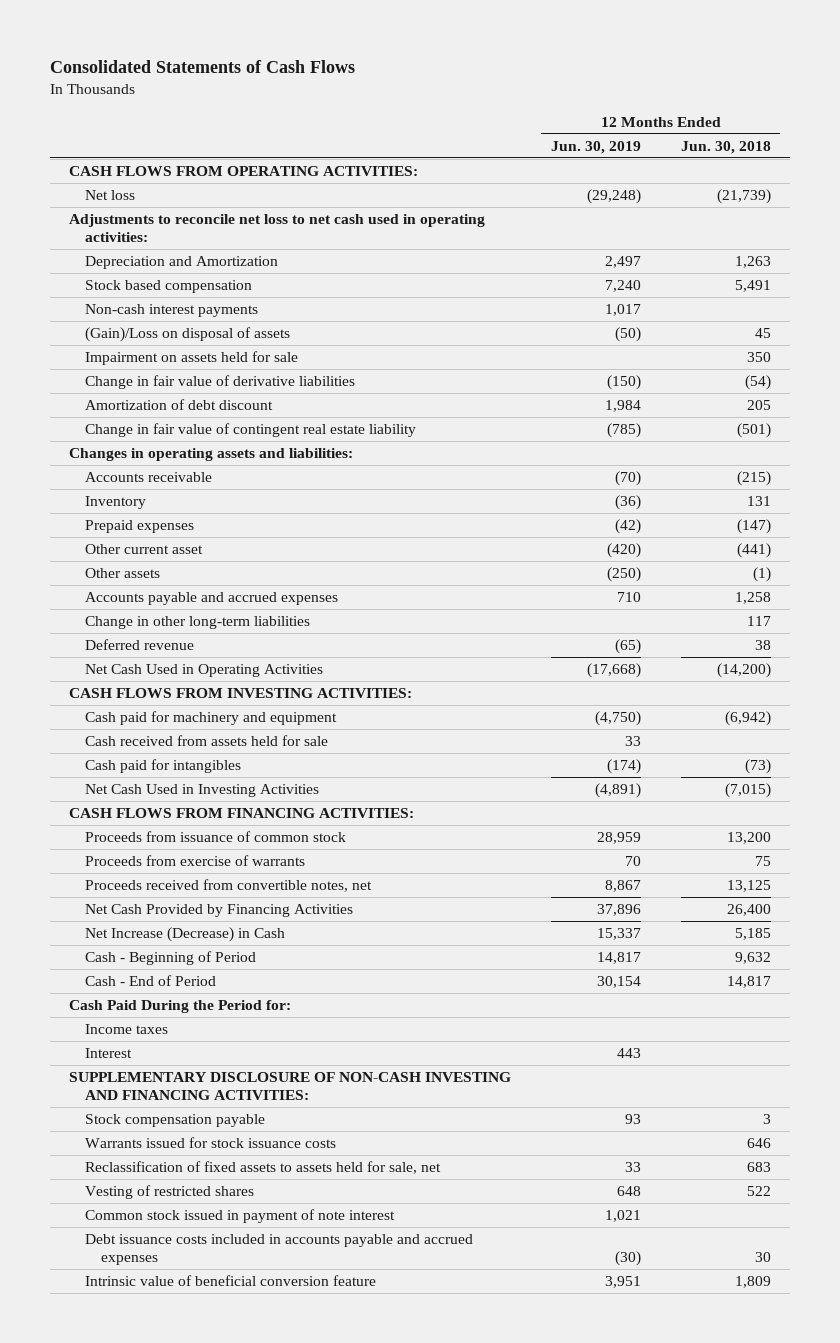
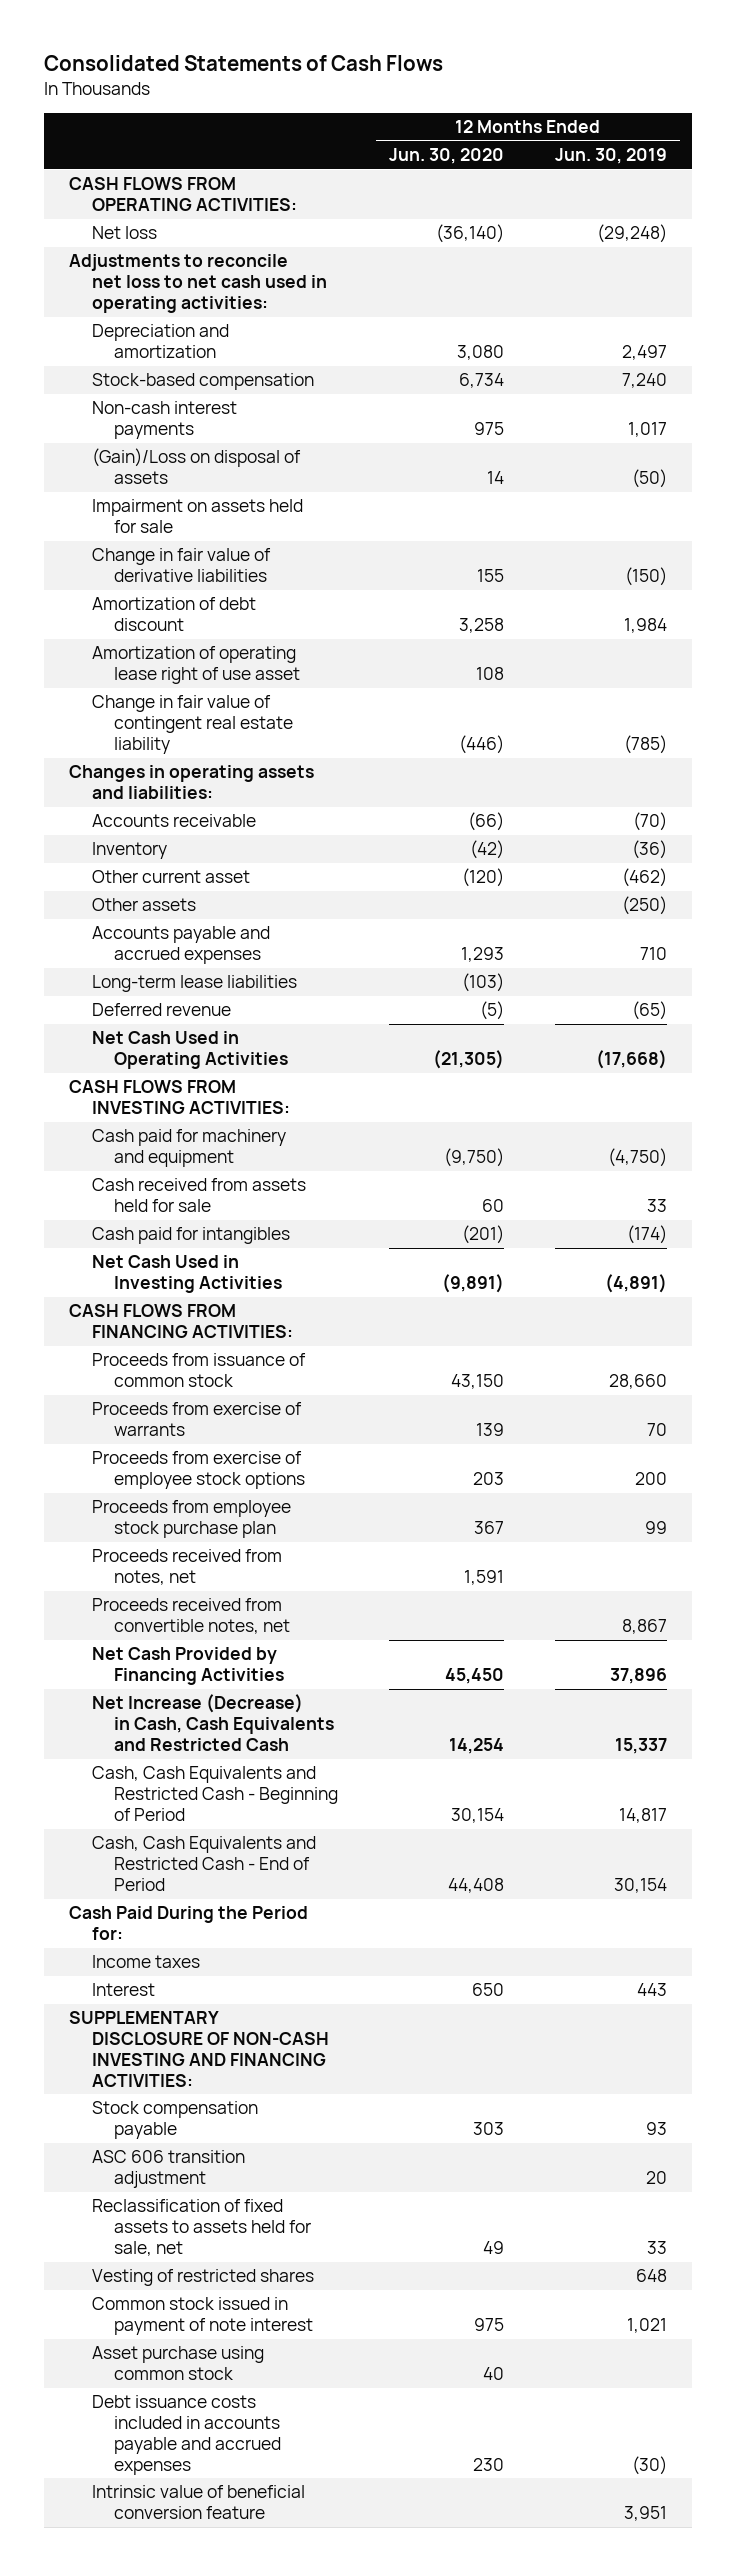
[680,140,771,154] Jun. 30, 2018 -> none
none -> [389,147,505,164] Jun. 30, 2020
[84,256,278,270] Depreciation and Amortization -> [91,324,229,359] Depreciation and amortization
[84,280,252,294] Stock based compensation -> [91,373,314,391] Stock-based compensation
none -> [91,646,301,685] Amortization of operating lease right of use asset
[84,520,194,534] Prepaid expenses -> none
[606,543,641,559] (420) -> [621,868,667,888] (462)
[84,616,310,630] Change in other long-term liabilities -> none
none -> [91,975,297,993] Long-term lease liabilities
[596,832,641,845] 28,959 -> [608,1374,667,1390] 28,660
none -> [91,1451,306,1490] Proceeds from exercise of employee stock options
none -> [91,1500,291,1539] Proceeds from employee stock purchase plan
none -> [91,1549,282,1586] Proceeds received from notes, net
[84,927,285,943] Net Increase (Decrease) in Cash -> [91,1694,335,1752] Net Increase (Decrease) in Cash, Cash Equivalents and Restricted Cash
[84,951,256,966] Cash - Beginning of Period -> [91,1766,339,1822] Cash, Cash Equivalents and Restricted Cash - Beginning of Period
[84,975,216,987] Cash - End of Period -> [91,1836,316,1892] Cash, Cash Equivalents and Restricted Cash - End of Period
[84,1137,336,1149] Warrants issued for stock issuance costs -> none
none -> [91,2150,245,2189] ASC 606 transition adjustment
none -> [91,2346,264,2381] Asset purchase using common stock

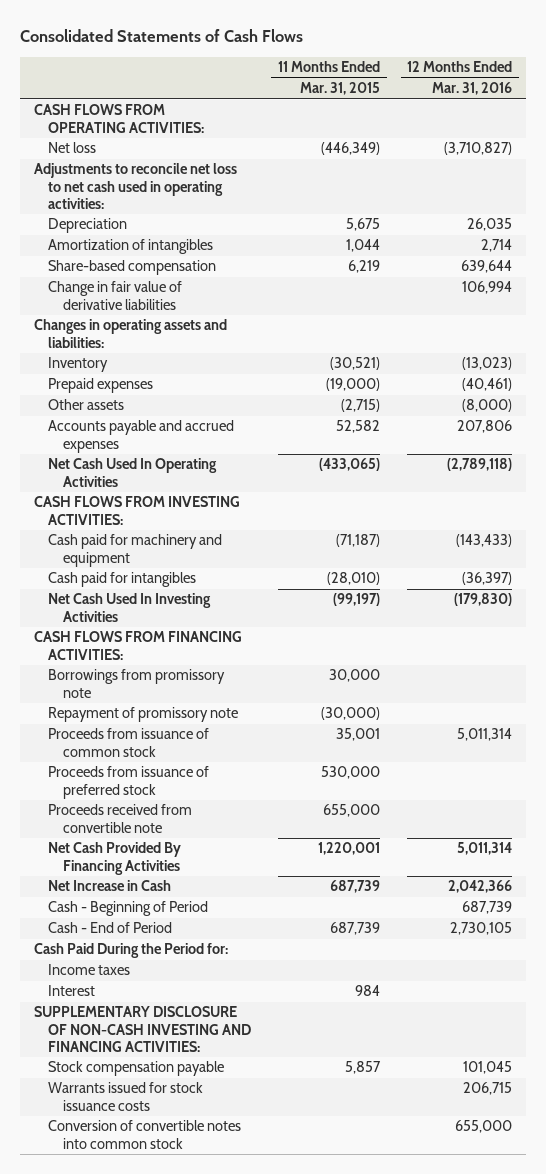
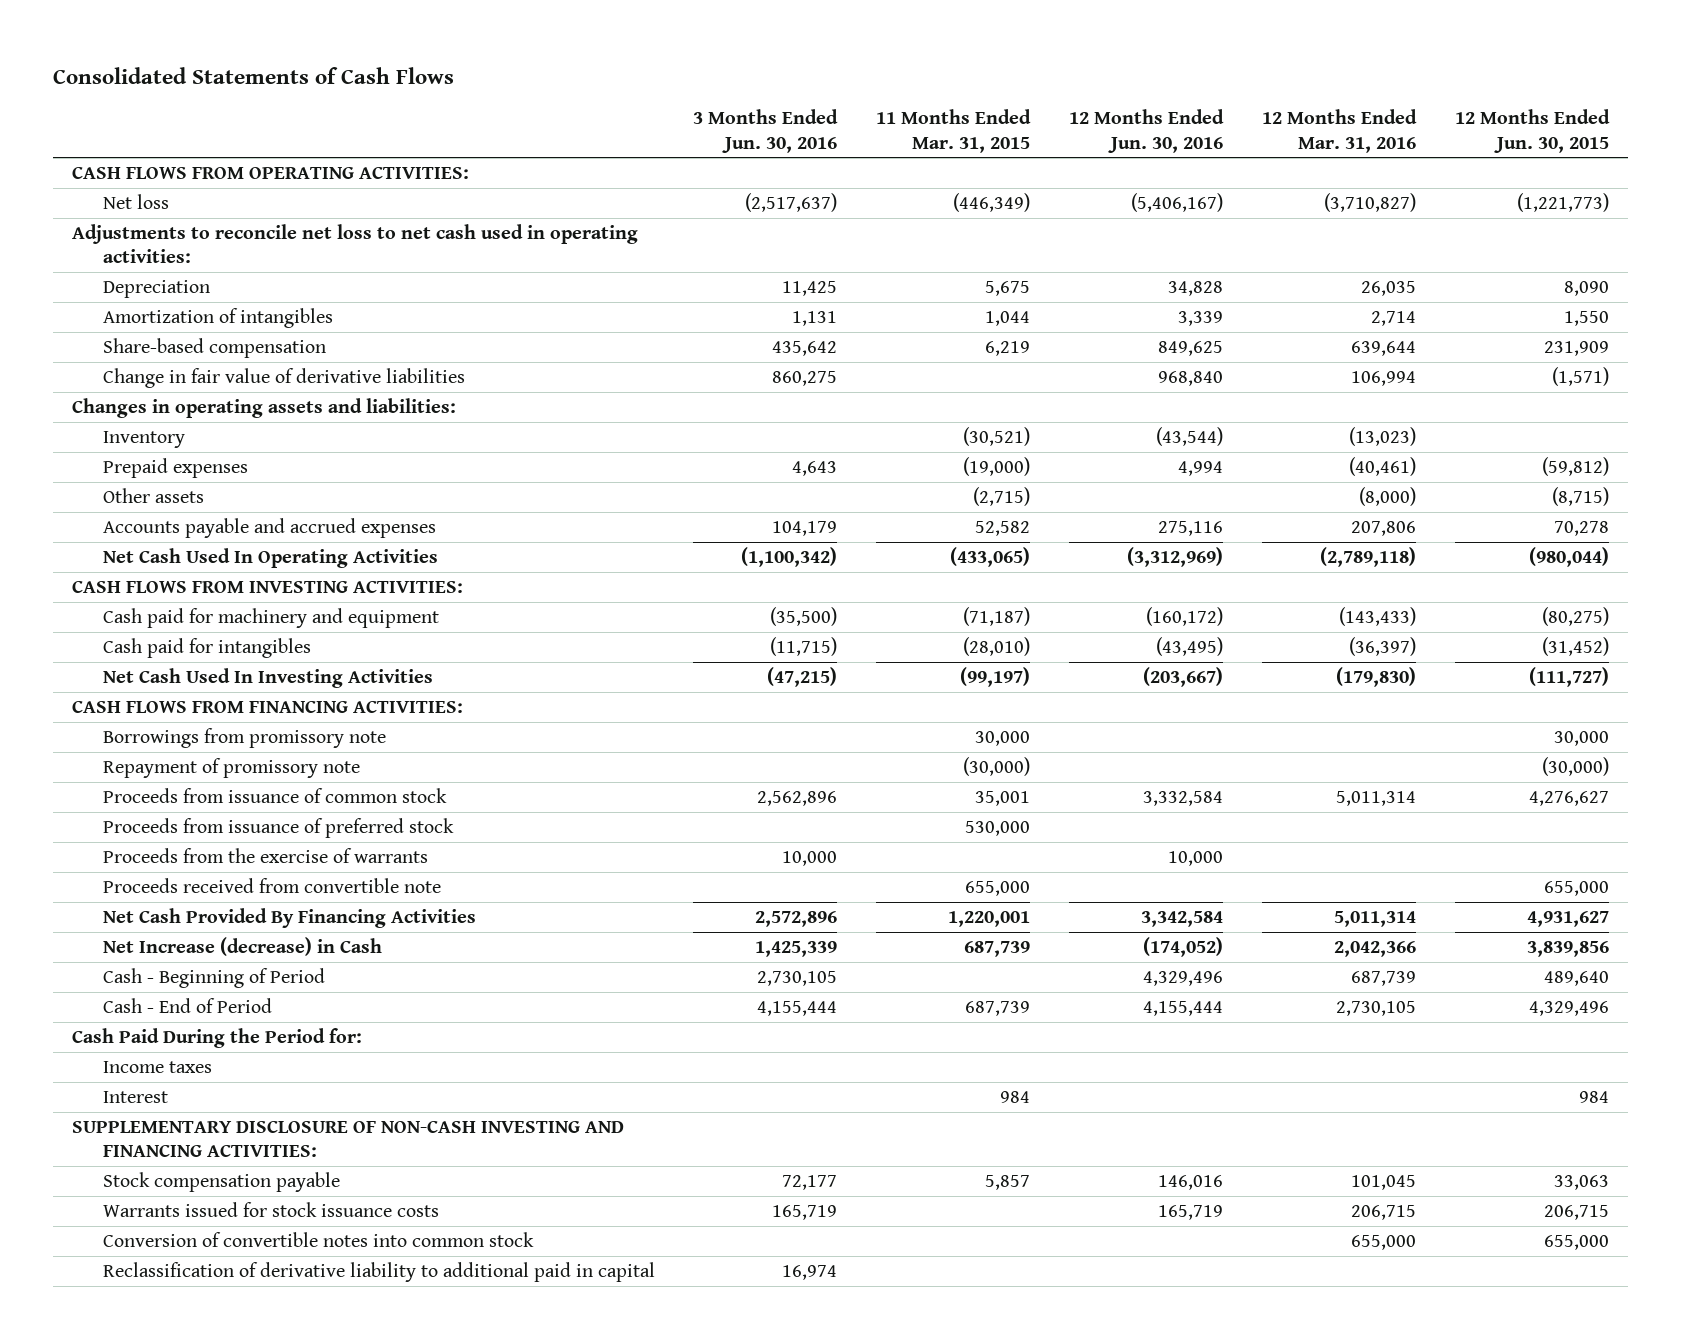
none -> [693,109,839,153] 3 Months Ended Jun. 30, 2016
none -> [1069,109,1225,153] 12 Months Ended Jun. 30, 2016
none -> [1455,109,1611,153] 12 Months Ended Jun. 30, 2015
none -> [102,848,428,864] Proceeds from the exercise of warrants
[48,880,172,892] Net Increase in Cash -> [102,937,382,957] Net Increase (decrease) in Cash
none -> [102,1262,655,1283] Reclassification of derivative liability to additional paid in capital

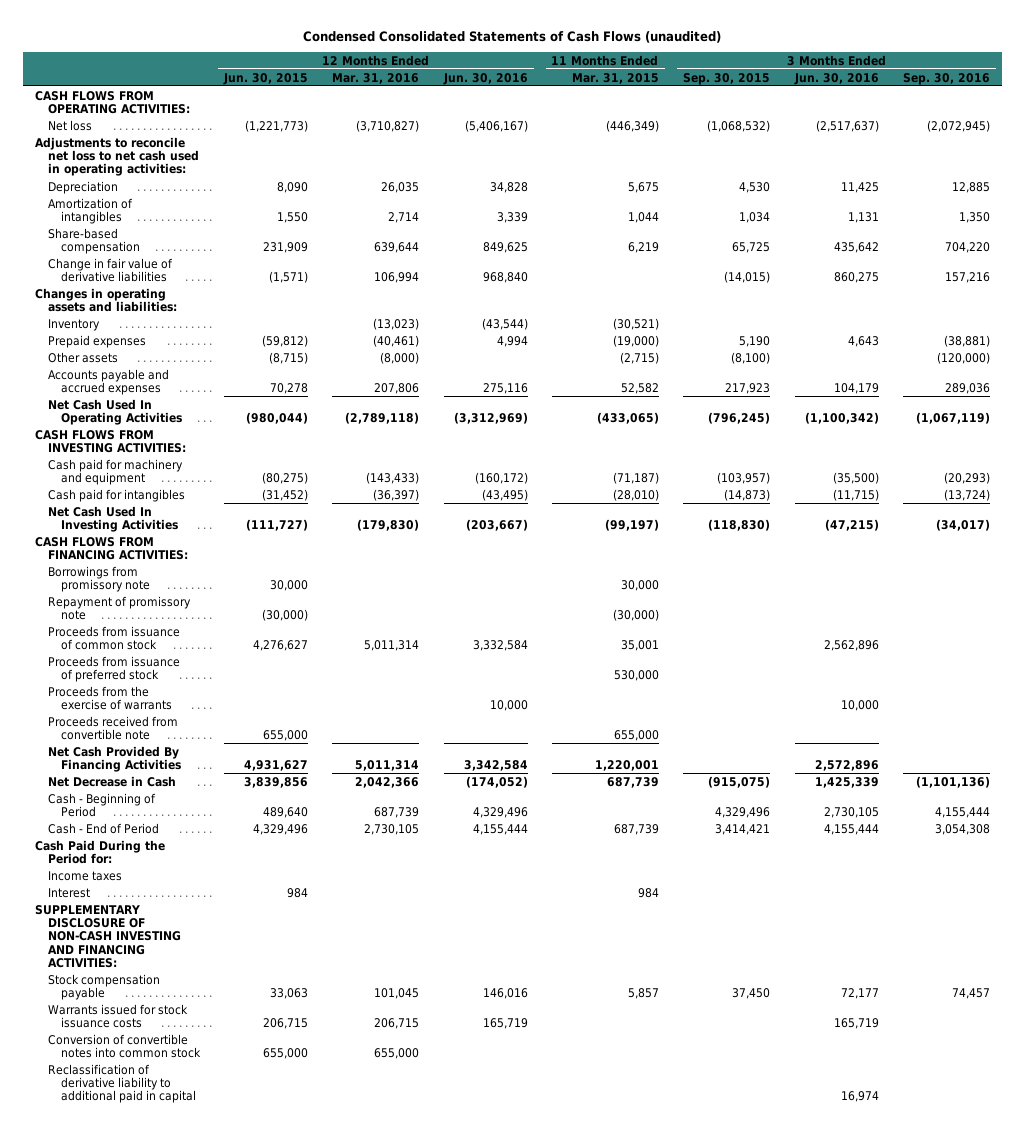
[52,66,454,84] Consolidated Statements of Cash Flows -> [303,30,722,43] Condensed Consolidated Statements of Cash Flows (unaudited)
none -> [683,72,771,85] Sep. 30, 2015
none -> [902,72,990,85] Sep. 30, 2016
[102,937,382,957] Net Increase (decrease) in Cash -> [47,775,176,787] Net Decrease in Cash

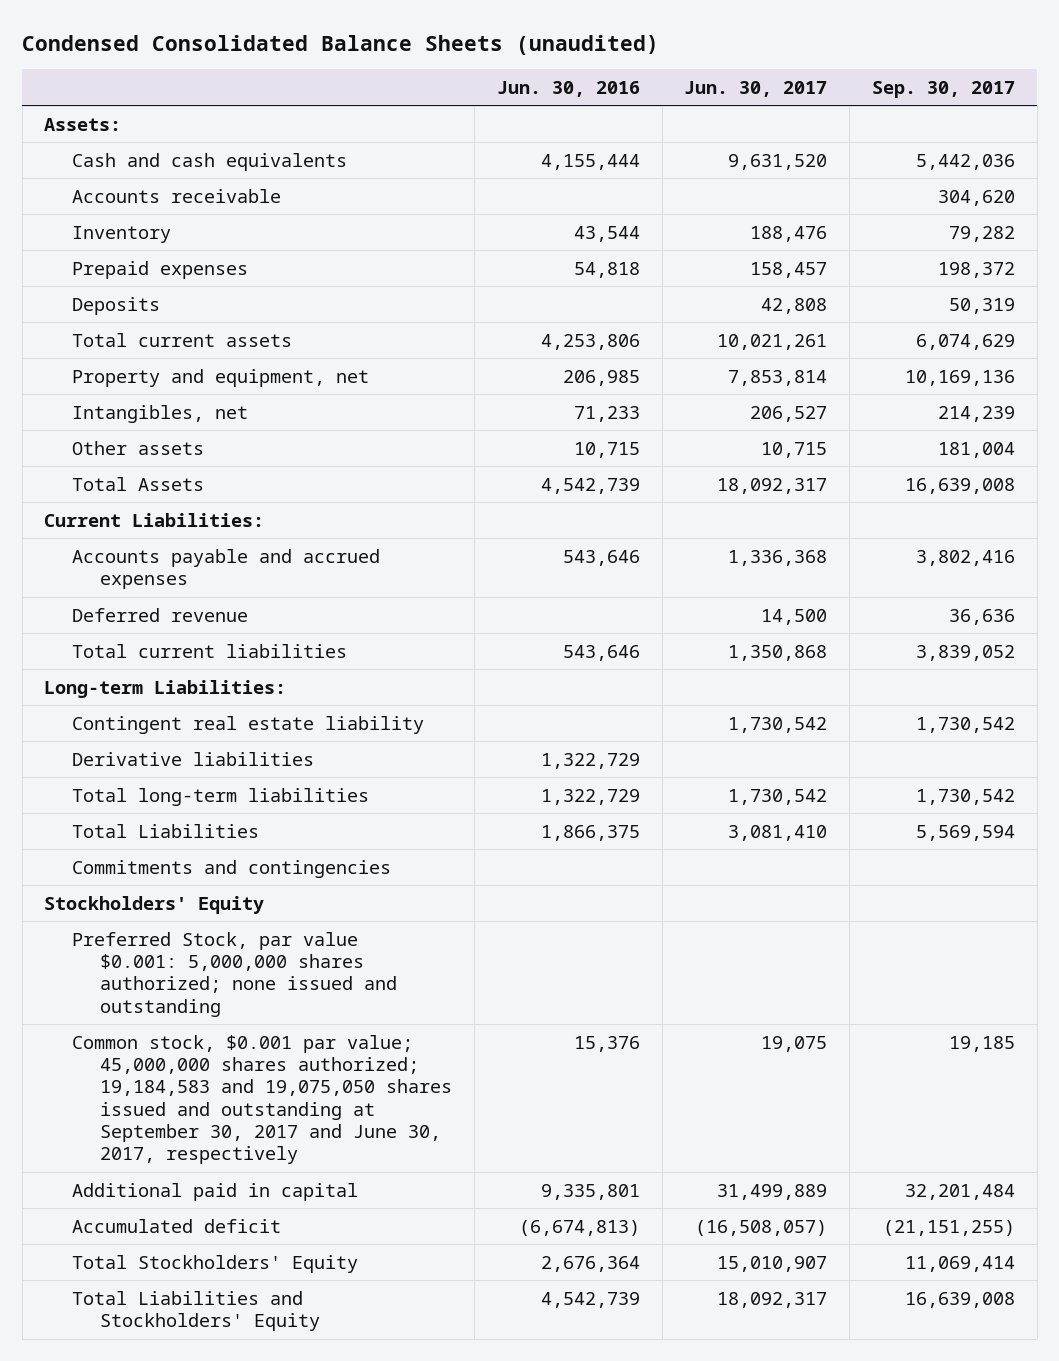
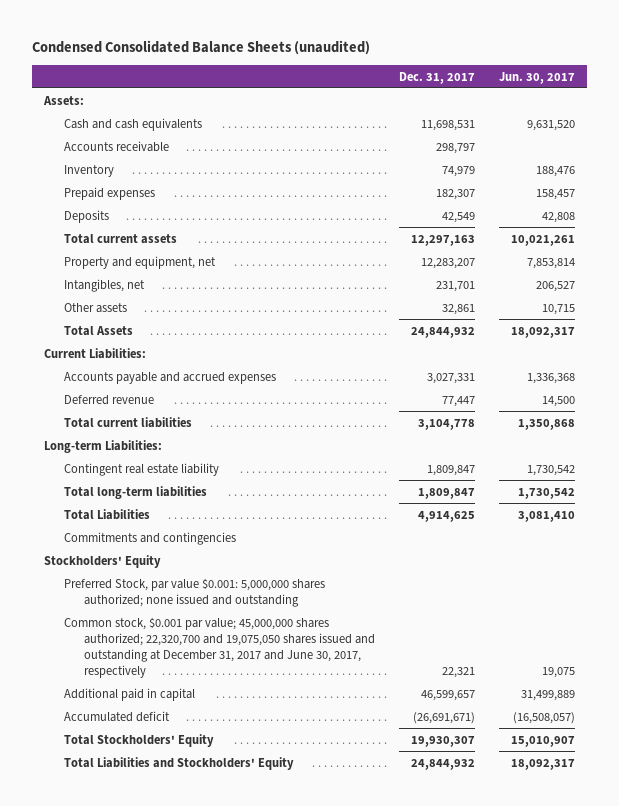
[496,80,640,97] Jun. 30, 2016 -> none
[871,80,1015,98] Sep. 30, 2017 -> none
none -> [398,71,475,84] Dec. 31, 2017
[72,751,315,766] Derivative liabilities -> none
[72,1034,453,1165] Common stock, $0.001 par value; 45,000,000 shares authorized; 19,184,583 and 19,075,050 shares issued and outstanding at September 30, 2017 and June 30, 2017, respectively -> [64,616,376,678] Common stock, $0.001 par value; 45,000,000 shares authorized; 22,320,700 and 19,075,050 shares issued and outstanding at December 31, 2017 and June 30, 2017, respectively

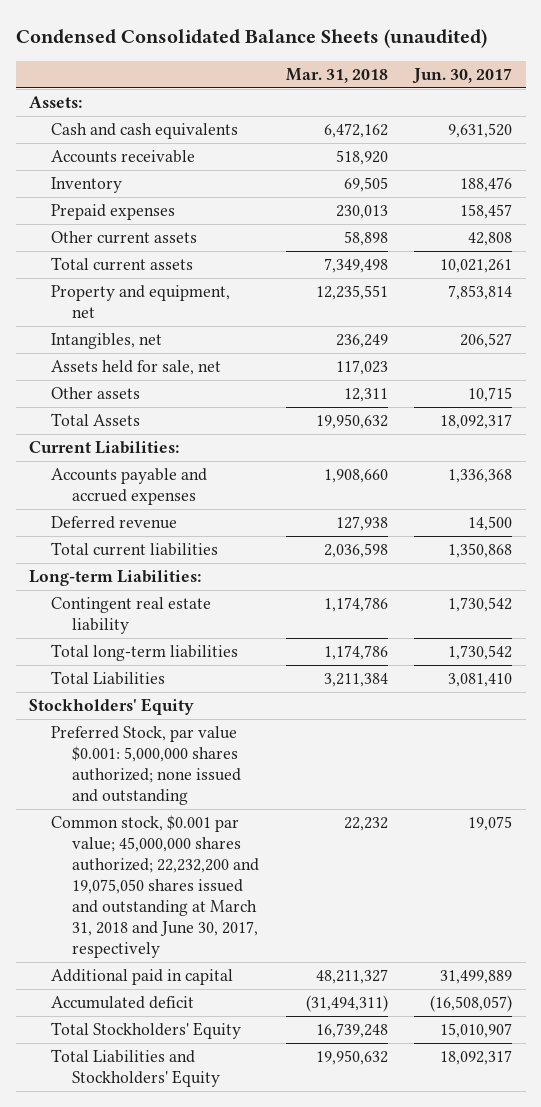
[398,71,475,84] Dec. 31, 2017 -> none
none -> [285,67,388,83] Mar. 31, 2018
[64,209,110,223] Deposits -> [50,231,197,245] Other current assets
none -> [50,360,221,376] Assets held for sale, net
[64,531,237,545] Commitments and contingencies -> none
[64,616,376,678] Common stock, $0.001 par value; 45,000,000 shares authorized; 22,320,700 and 19,075,050 shares issued and outstanding at December 31, 2017 and June 30, 2017, respectively -> [50,815,260,959] Common stock, $0.001 par value; 45,000,000 shares authorized; 22,232,200 and 19,075,050 shares issued and outstanding at March 31, 2018 and June 30, 2017, respectively

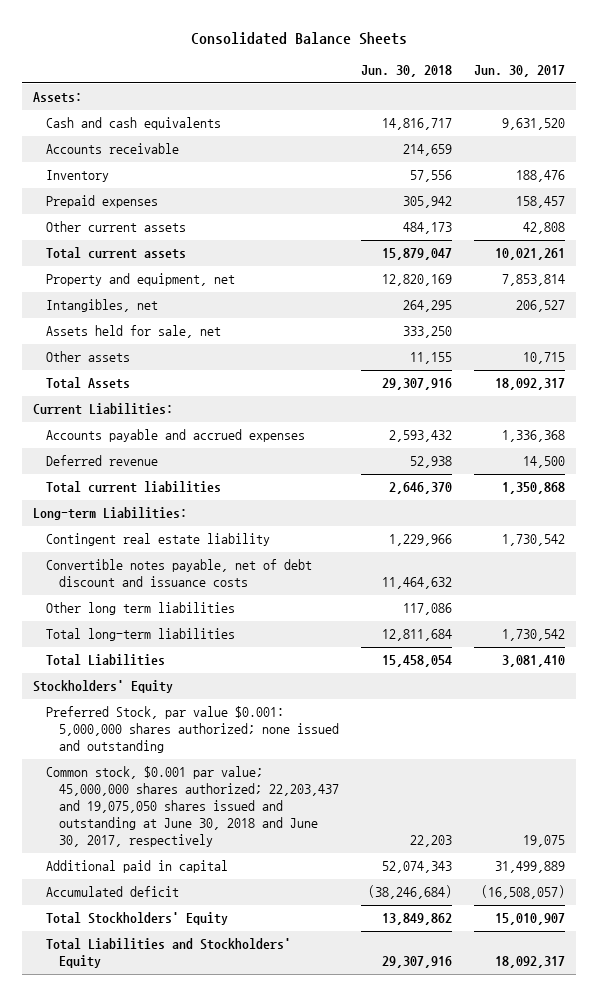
[15,29,487,49] Condensed Consolidated Balance Sheets (unaudited) -> [191,32,408,46] Consolidated Balance Sheets
[285,67,388,83] Mar. 31, 2018 -> none
none -> [360,64,452,77] Jun. 30, 2018
none -> [45,559,312,588] Convertible notes payable, net of debt discount and issuance costs
none -> [45,602,235,616] Other long term liabilities
[50,815,260,959] Common stock, $0.001 par value; 45,000,000 shares authorized; 22,232,200 and 19,075,050 shares issued and outstanding at March 31, 2018 and June 30, 2017, respectively -> [45,766,339,848] Common stock, $0.001 par value; 45,000,000 shares authorized; 22,203,437 and 19,075,050 shares issued and outstanding at June 30, 2018 and June 30, 2017, respectively

